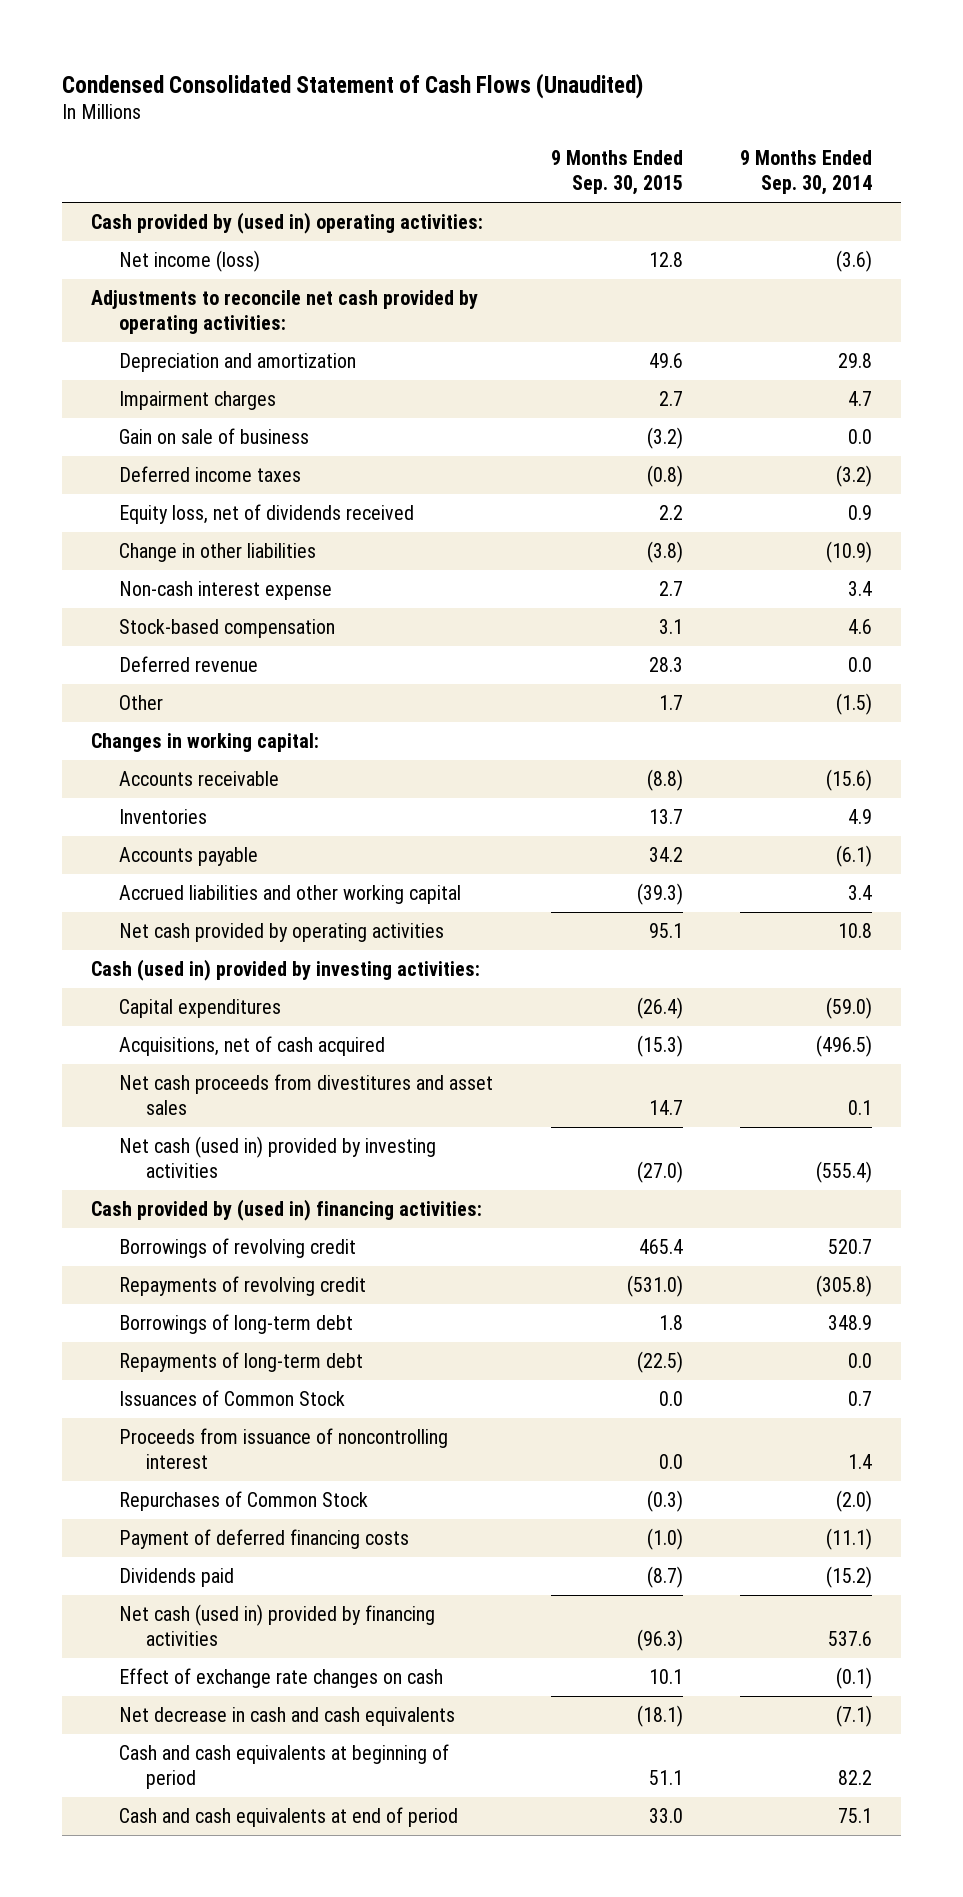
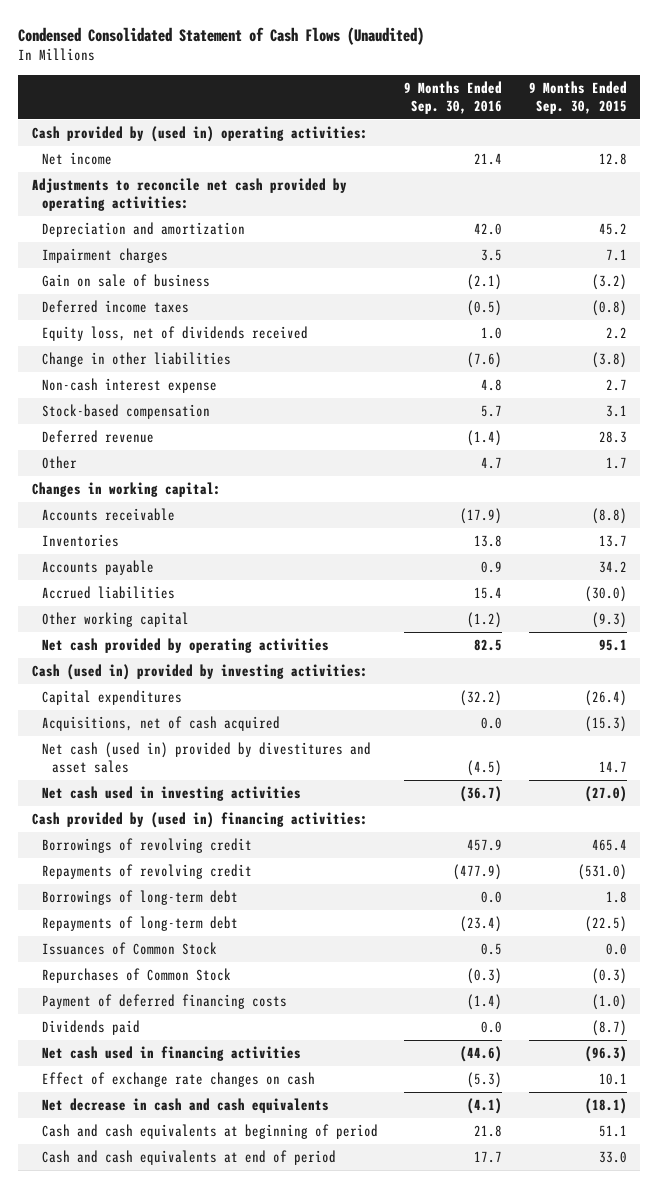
[740,150,873,196] 9 Months Ended Sep. 30, 2014 -> none
none -> [404,80,503,114] 9 Months Ended Sep. 30, 2016
[118,250,260,273] Net income (loss) -> [41,151,112,165] Net income
[648,353,683,369] 49.6 -> [598,222,627,235] 45.2
[658,391,683,407] 2.7 -> [605,248,627,261] 7.1
none -> [41,585,175,599] Accrued liabilities
[118,885,461,905] Accrued liabilities and other working capital -> [41,611,189,627] Other working capital
[636,883,683,906] (39.3) -> [591,611,627,628] (9.3)
[118,1074,493,1115] Net cash proceeds from divestitures and asset sales -> [41,741,371,774] Net cash (used in) provided by divestitures and asset sales
[118,1136,436,1178] Net cash (used in) provided by investing activities -> [41,785,301,801] Net cash used in investing activities
[118,1428,448,1469] Proceeds from issuance of noncontrolling interest -> none
[118,1604,435,1646] Net cash (used in) provided by financing activities -> [41,1045,301,1061] Net cash used in financing activities

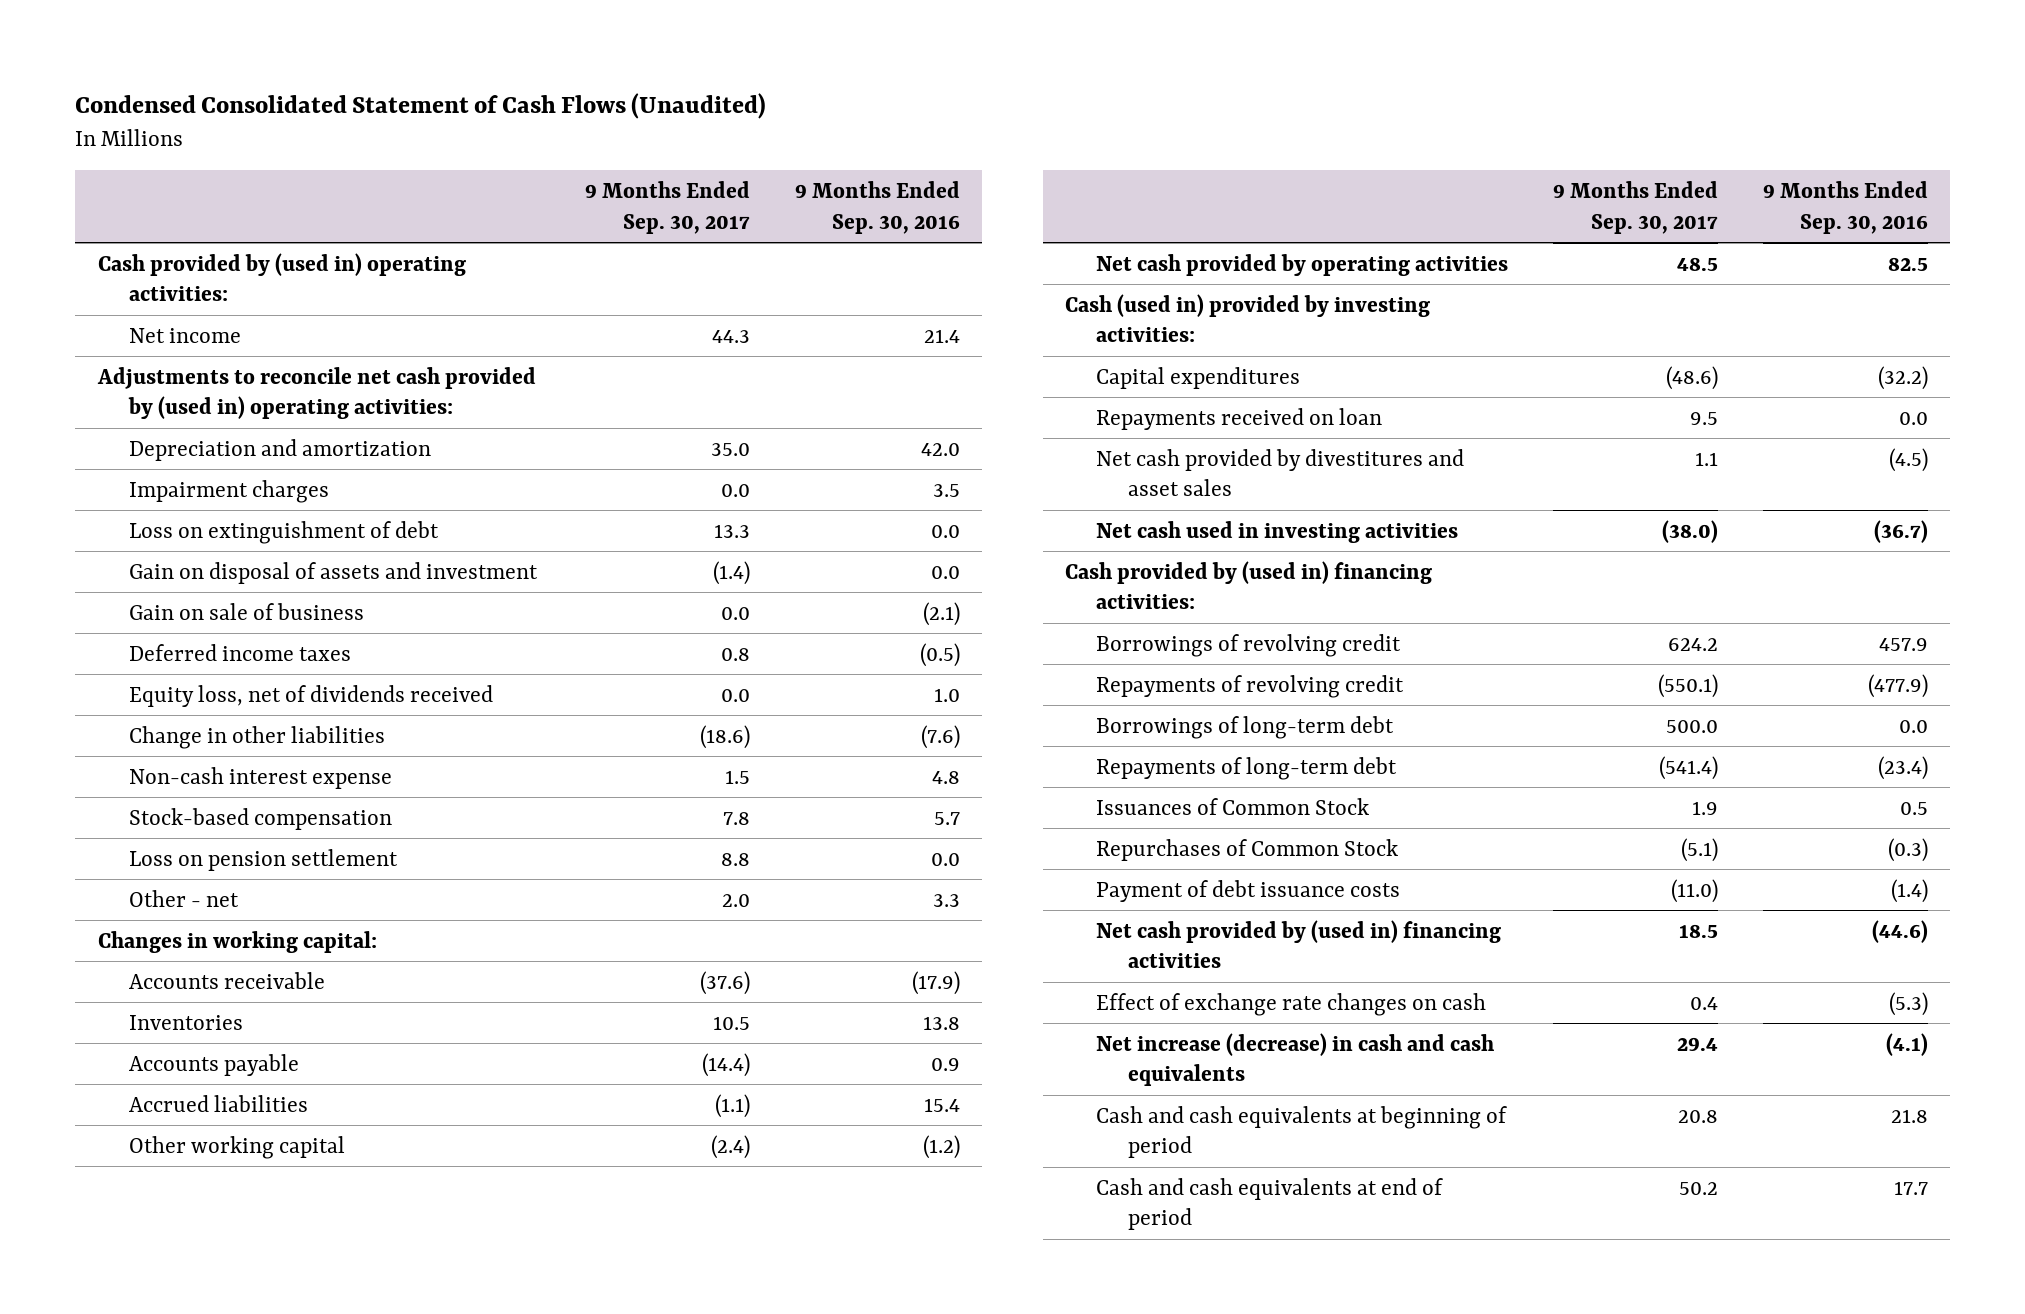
[528,80,627,114] 9 Months Ended Sep. 30, 2015 -> none
none -> [585,180,751,234] 9 Months Ended Sep. 30, 2017
[31,177,347,212] Adjustments to reconcile net cash provided by operating activities: -> [96,366,536,420] Adjustments to reconcile net cash provided by (used in) operating activities:
none -> [128,520,439,544] Loss on extinguishment of debt
none -> [128,561,538,584] Gain on disposal of assets and investment
[41,429,154,443] Deferred revenue -> none
none -> [128,848,398,871] Loss on pension settlement
[41,455,77,469] Other -> [128,889,239,907] Other - net
[481,456,503,469] 4.7 -> [932,893,960,907] 3.3
[41,715,280,731] Acquisitions, net of cash acquired -> none
none -> [1096,407,1383,430] Repayments received on loan
[41,741,371,774] Net cash (used in) provided by divestitures and asset sales -> [1096,448,1465,497] Net cash provided by divestitures and asset sales
[41,993,287,1009] Payment of deferred financing costs -> none
[41,1019,140,1035] Dividends paid -> none
none -> [1096,879,1401,902] Payment of debt issuance costs
[41,1045,301,1061] Net cash used in financing activities -> [1096,919,1502,969] Net cash provided by (used in) financing activities
[41,1097,329,1113] Net decrease in cash and cash equivalents -> [1096,1032,1495,1087] Net increase (decrease) in cash and cash equivalents

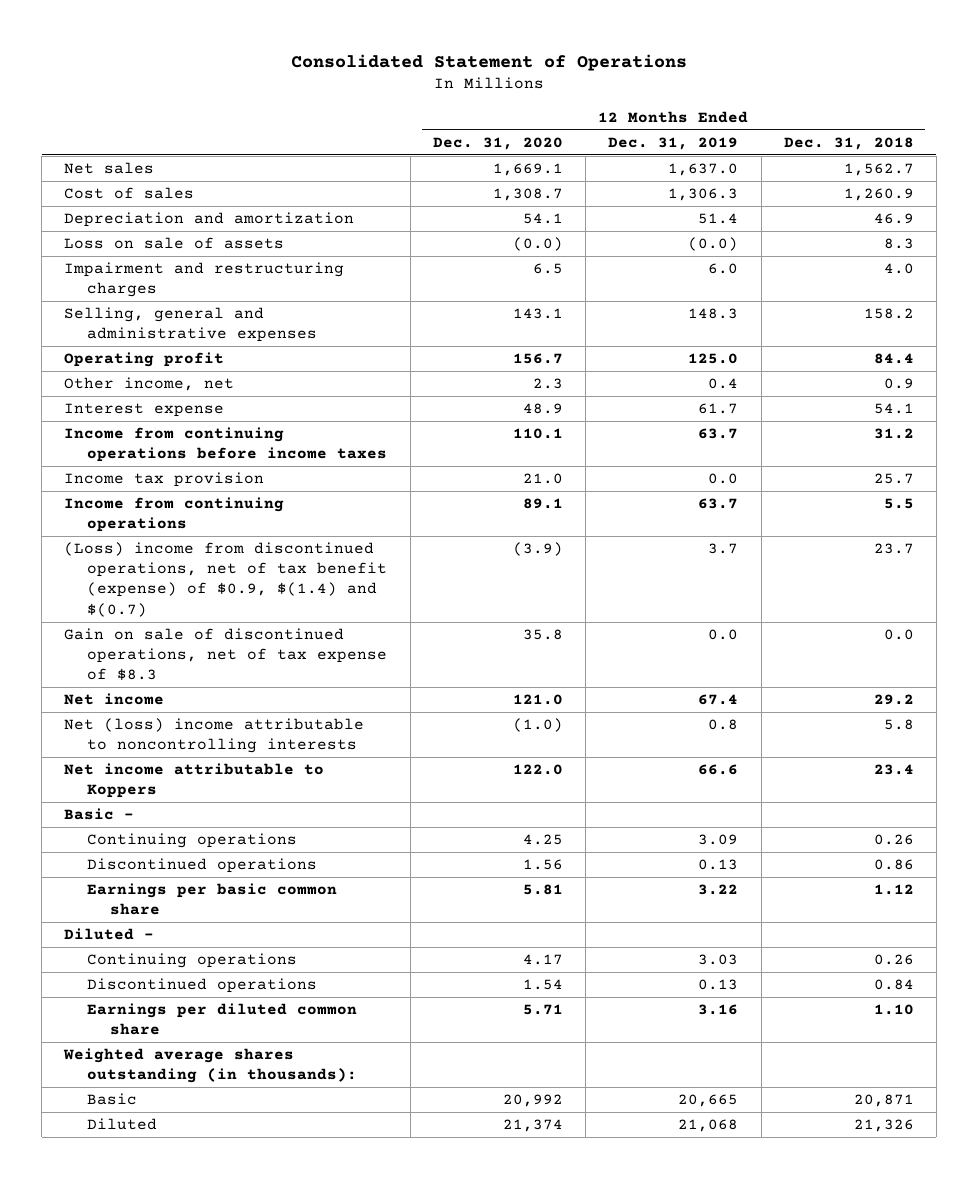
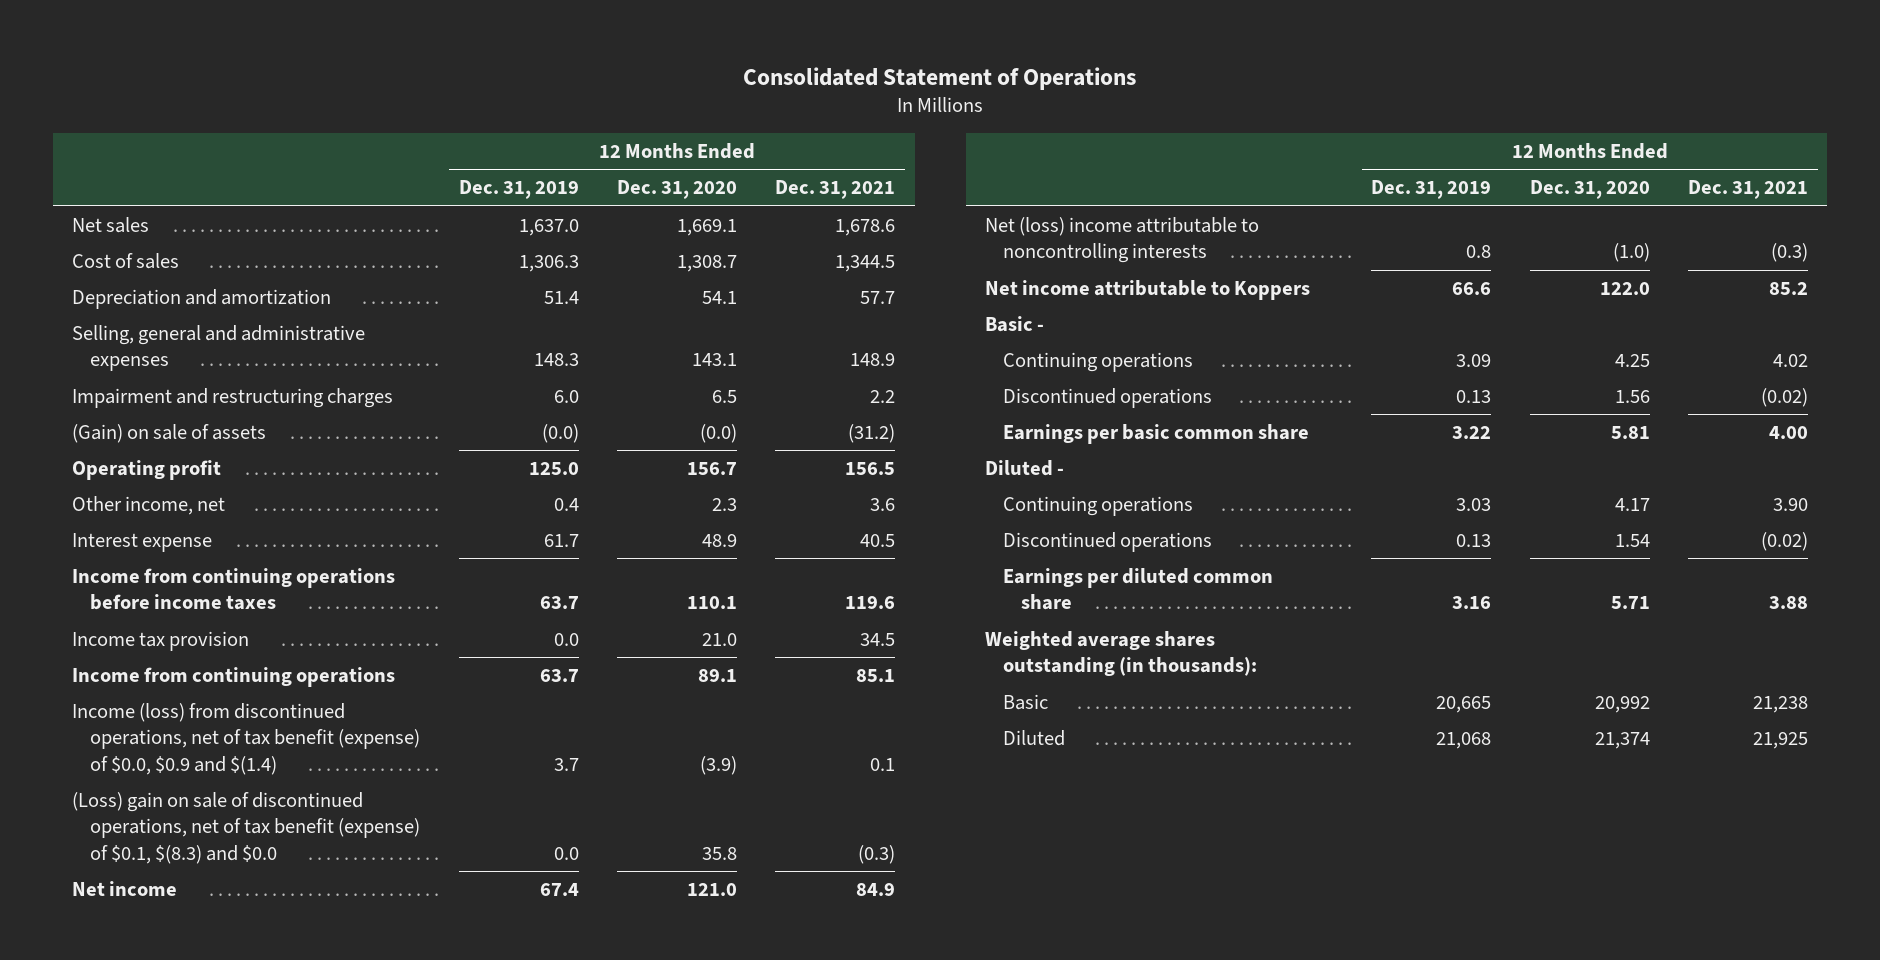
[783,136,914,150] Dec. 31, 2018 -> none
none -> [775,180,896,200] Dec. 31, 2021
[64,237,285,250] Loss on sale of assets -> none
[64,262,345,298] Impairment and restructuring charges -> [72,387,394,408] Impairment and restructuring charges
none -> [72,423,267,443] (Gain) on sale of assets
[64,542,388,617] (Loss) income from discontinued operations, net of tax benefit (expense) of $0.9, $(1.4) and $(0.7) -> [72,702,421,775] Income (loss) from discontinued operations, net of tax benefit (expense) of $0.0, $0.9 and $(1.4)
[64,628,388,681] Gain on sale of discontinued operations, net of tax expense of $8.3 -> [72,791,421,864] (Loss) gain on sale of discontinued operations, net of tax benefit (expense) of $0.1, $(8.3) and $0.0

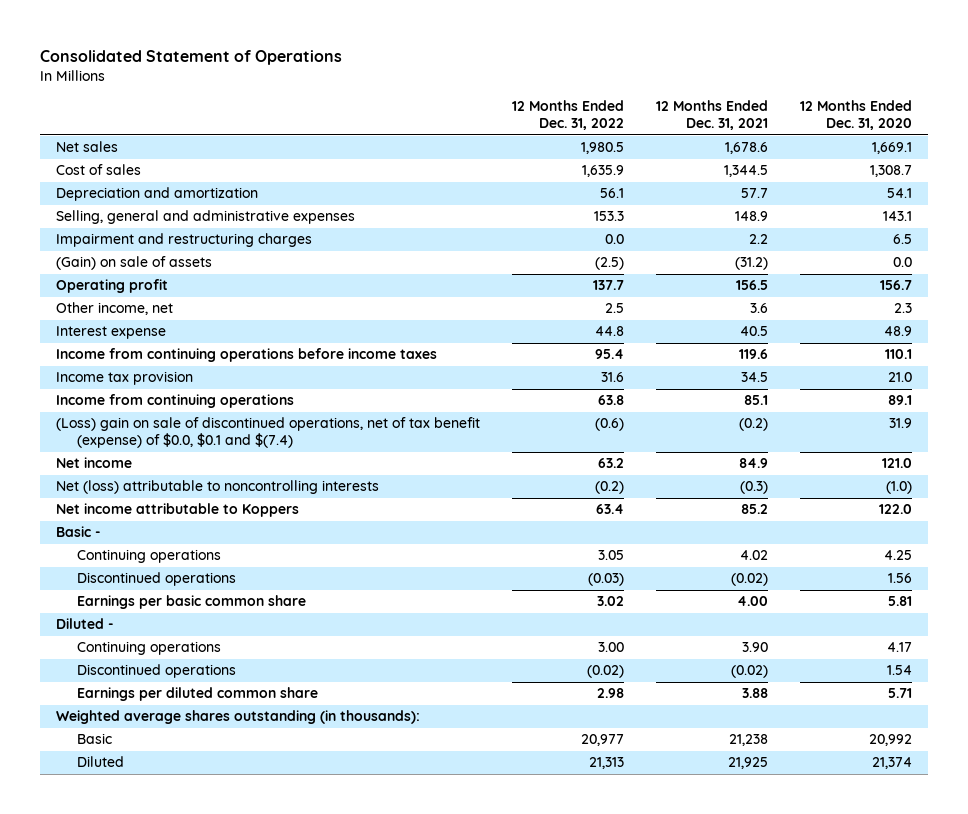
[458,180,579,200] Dec. 31, 2019 -> none
none -> [512,99,625,131] 12 Months Ended Dec. 31, 2022
[699,423,737,443] (0.0) -> [893,257,913,268] 0.0
[72,702,421,775] Income (loss) from discontinued operations, net of tax benefit (expense) of $0.0, $0.9 and $(1.4) -> none
[72,791,421,864] (Loss) gain on sale of discontinued operations, net of tax benefit (expense) of $0.1, $(8.3) and $0.0 -> [56,417,481,449] (Loss) gain on sale of discontinued operations, net of tax benefit (expense) of $0.0, $0.1 and $(7.4)
[701,846,737,860] 35.8 -> [889,418,913,429] 31.9
[858,844,896,864] (0.3) -> [739,418,769,432] (0.2)
[984,216,1259,264] Net (loss) income attributable to noncontrolling interests -> [56,480,380,495] Net (loss) attributable to noncontrolling interests

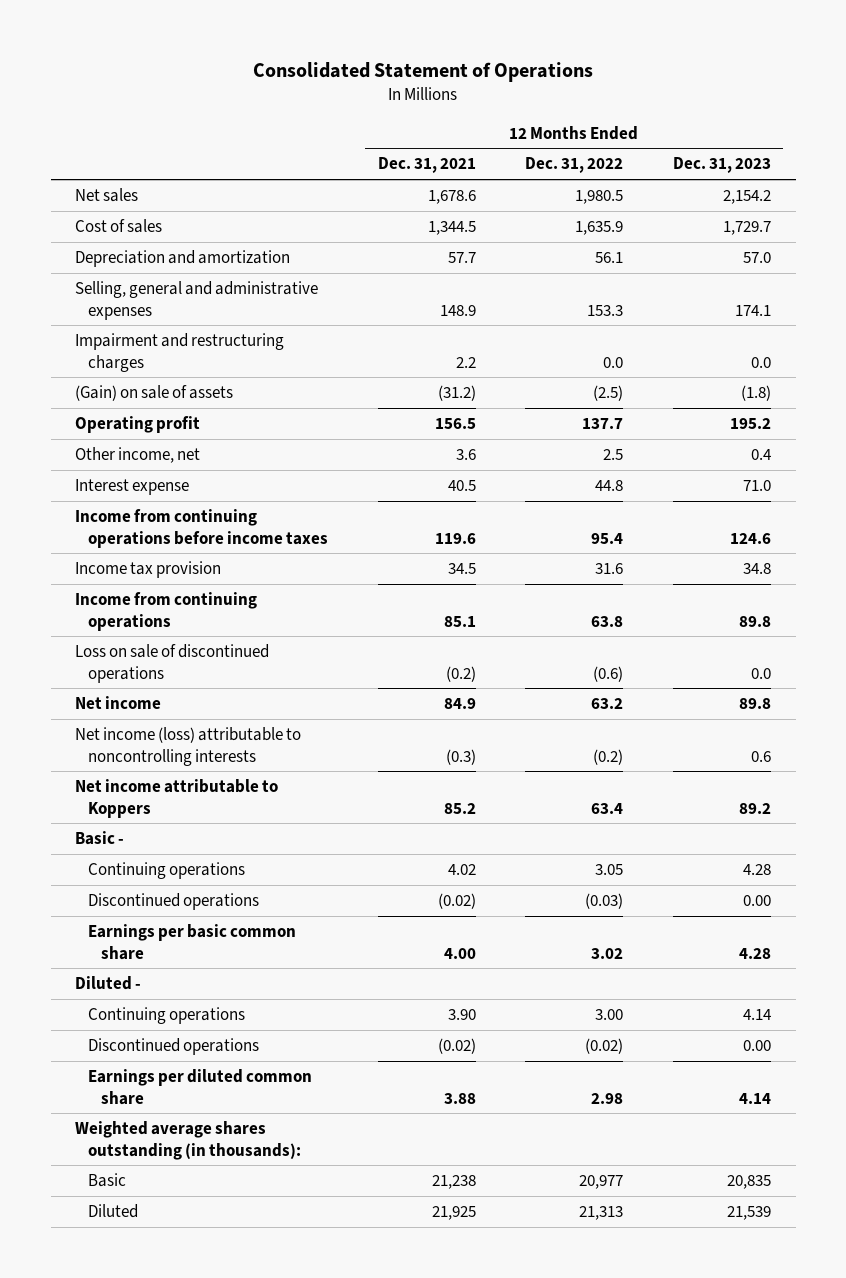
[800,99,913,131] 12 Months Ended Dec. 31, 2020 -> none
none -> [672,157,771,174] Dec. 31, 2023
[56,417,481,449] (Loss) gain on sale of discontinued operations, net of tax benefit (expense) of $0.0, $0.1 and $(7.4) -> [75,644,270,683] Loss on sale of discontinued operations
[56,480,380,495] Net (loss) attributable to noncontrolling interests -> [75,727,302,766] Net income (loss) attributable to noncontrolling interests

